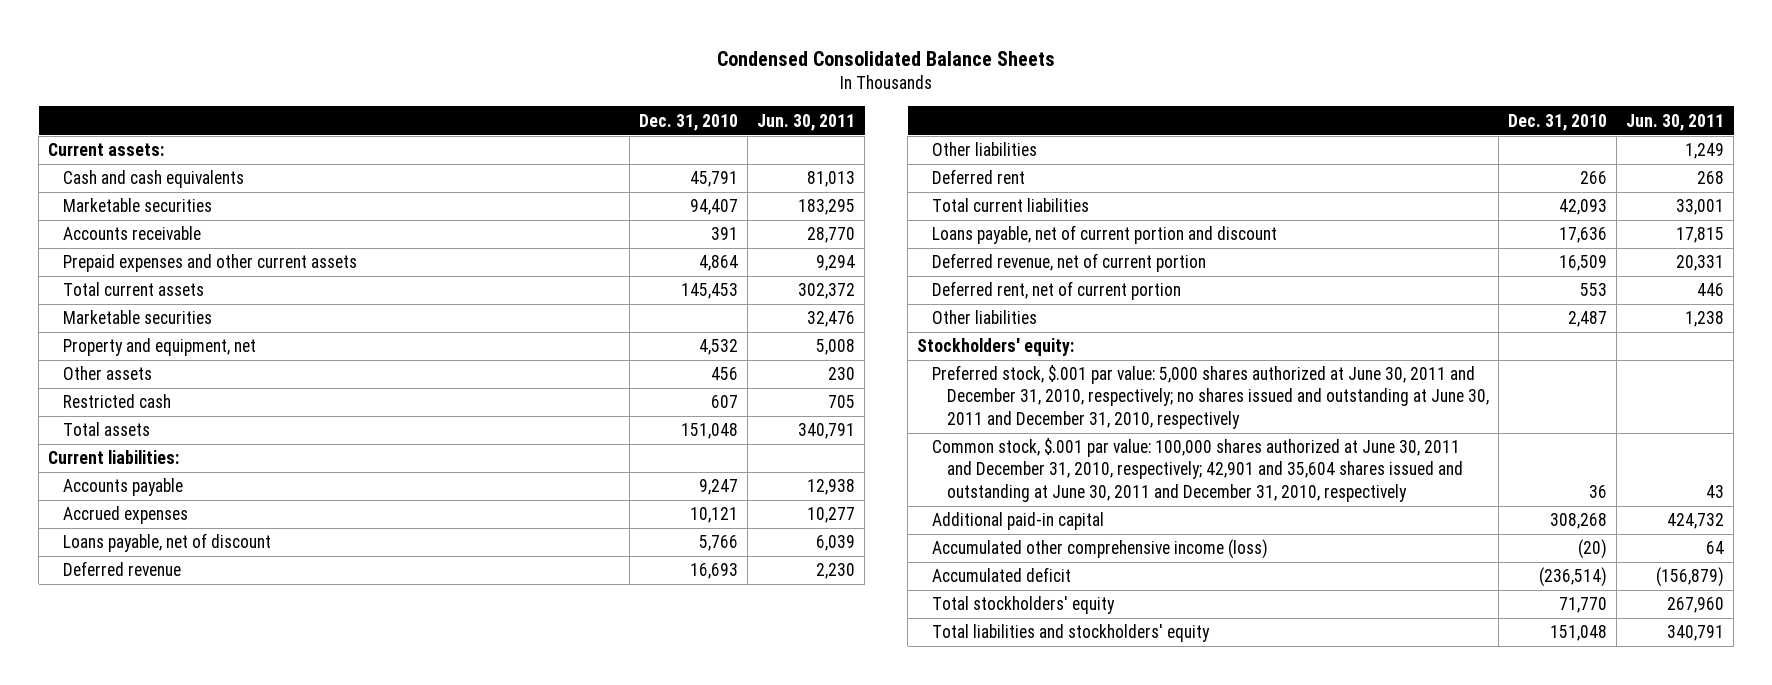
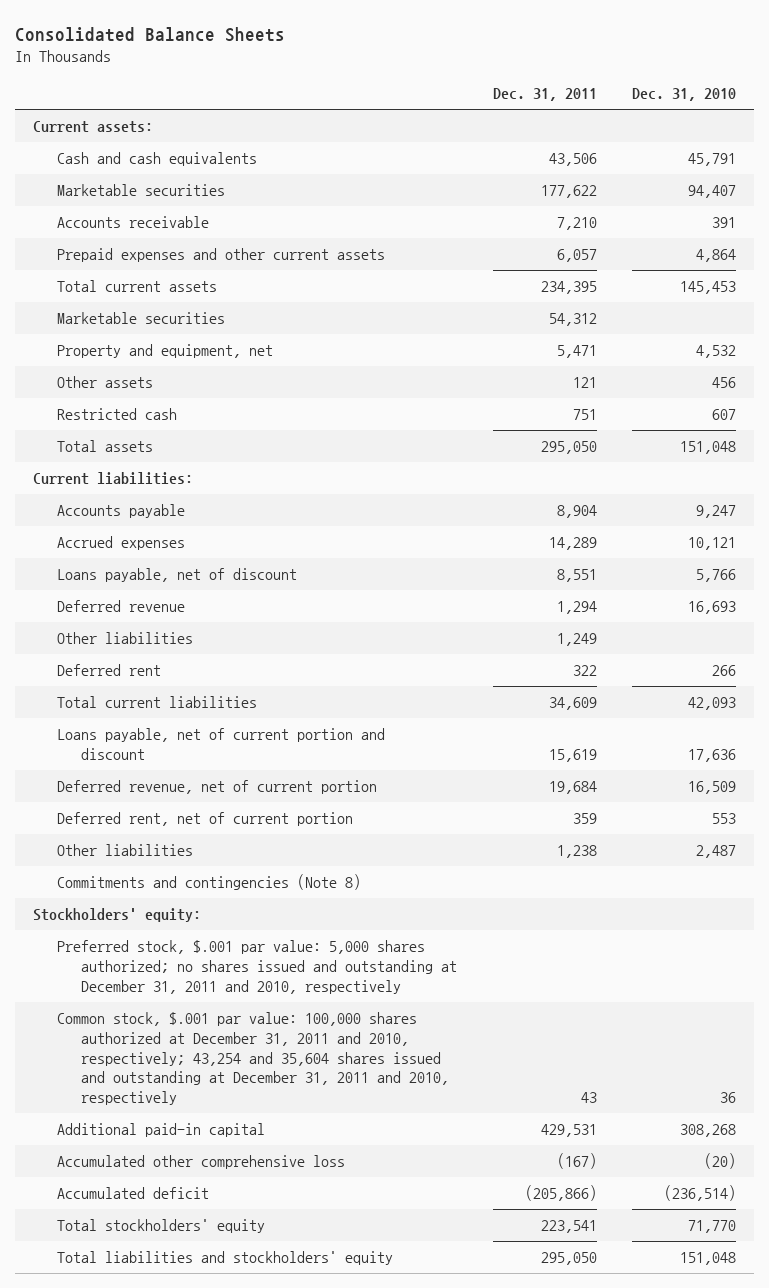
[717,50,1056,66] Condensed Consolidated Balance Sheets -> [14,26,285,42] Consolidated Balance Sheets
[757,113,856,131] Jun. 30, 2011 -> none
none -> [492,88,597,102] Dec. 31, 2011
none -> [56,874,361,891] Commitments and contingencies (Note 8)
[932,365,1489,429] Preferred stock, $.001 par value: 5,000 shares authorized at June 30, 2011 and December 31, 2010, respectively; no shares issued and outstanding at June 30, 2011 and December 31, 2010, respectively -> [56,940,458,994] Preferred stock, $.001 par value: 5,000 shares authorized; no shares issued and outstanding at December 31, 2011 and 2010, respectively
[932,438,1463,502] Common stock, $.001 par value: 100,000 shares authorized at June 30, 2011 and December 31, 2010, respectively; 42,901 and 35,604 shares issued and outstanding at June 30, 2011 and December 31, 2010, respectively -> [56,1012,450,1106] Common stock, $.001 par value: 100,000 shares authorized at December 31, 2011 and 2010, respectively; 43,254 and 35,604 shares issued and outstanding at December 31, 2011 and 2010, respectively
[932,539,1269,560] Accumulated other comprehensive income (loss) -> [56,1155,345,1170] Accumulated other comprehensive loss

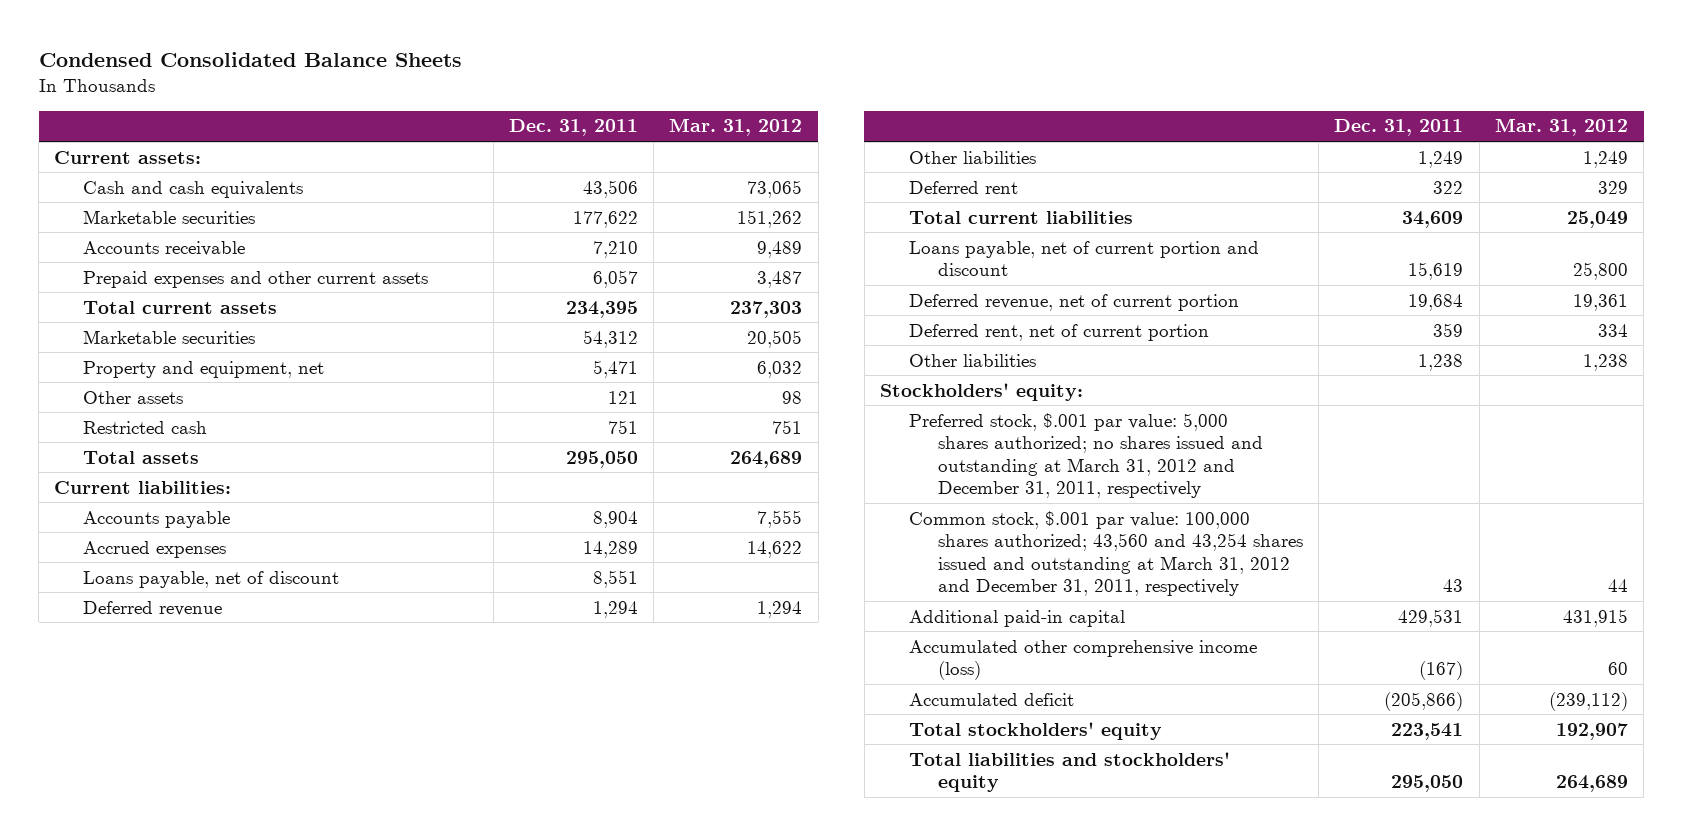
[14,26,285,42] Consolidated Balance Sheets -> [38,52,462,68] Condensed Consolidated Balance Sheets
[632,88,737,102] Dec. 31, 2010 -> none
none -> [669,118,803,137] Mar. 31, 2012
[56,874,361,891] Commitments and contingencies (Note 8) -> none
[56,940,458,994] Preferred stock, $.001 par value: 5,000 shares authorized; no shares issued and outstanding at December 31, 2011 and 2010, respectively -> [908,412,1263,499] Preferred stock, $.001 par value: 5,000 shares authorized; no shares issued and outstanding at March 31, 2012 and December 31, 2011, respectively
[56,1012,450,1106] Common stock, $.001 par value: 100,000 shares authorized at December 31, 2011 and 2010, respectively; 43,254 and 35,604 shares issued and outstanding at December 31, 2011 and 2010, respectively -> [908,510,1303,597] Common stock, $.001 par value: 100,000 shares authorized; 43,560 and 43,254 shares issued and outstanding at March 31, 2012 and December 31, 2011, respectively
[56,1155,345,1170] Accumulated other comprehensive loss -> [908,639,1257,681] Accumulated other comprehensive income (loss)

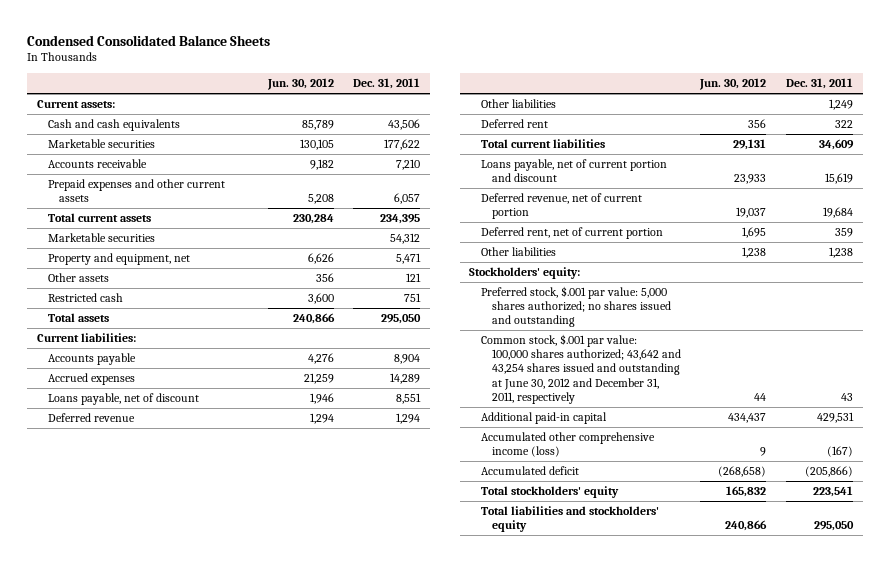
[669,118,803,137] Mar. 31, 2012 -> none
none -> [266,78,334,91] Jun. 30, 2012
[908,412,1263,499] Preferred stock, $.001 par value: 5,000 shares authorized; no shares issued and outstanding at March 31, 2012 and December 31, 2011, respectively -> [480,285,671,328] Preferred stock, $.001 par value: 5,000 shares authorized; no shares issued and outstanding
[908,510,1303,597] Common stock, $.001 par value: 100,000 shares authorized; 43,560 and 43,254 shares issued and outstanding at March 31, 2012 and December 31, 2011, respectively -> [480,333,681,404] Common stock, $.001 par value: 100,000 shares authorized; 43,642 and 43,254 shares issued and outstanding at June 30, 2012 and December 31, 2011, respectively

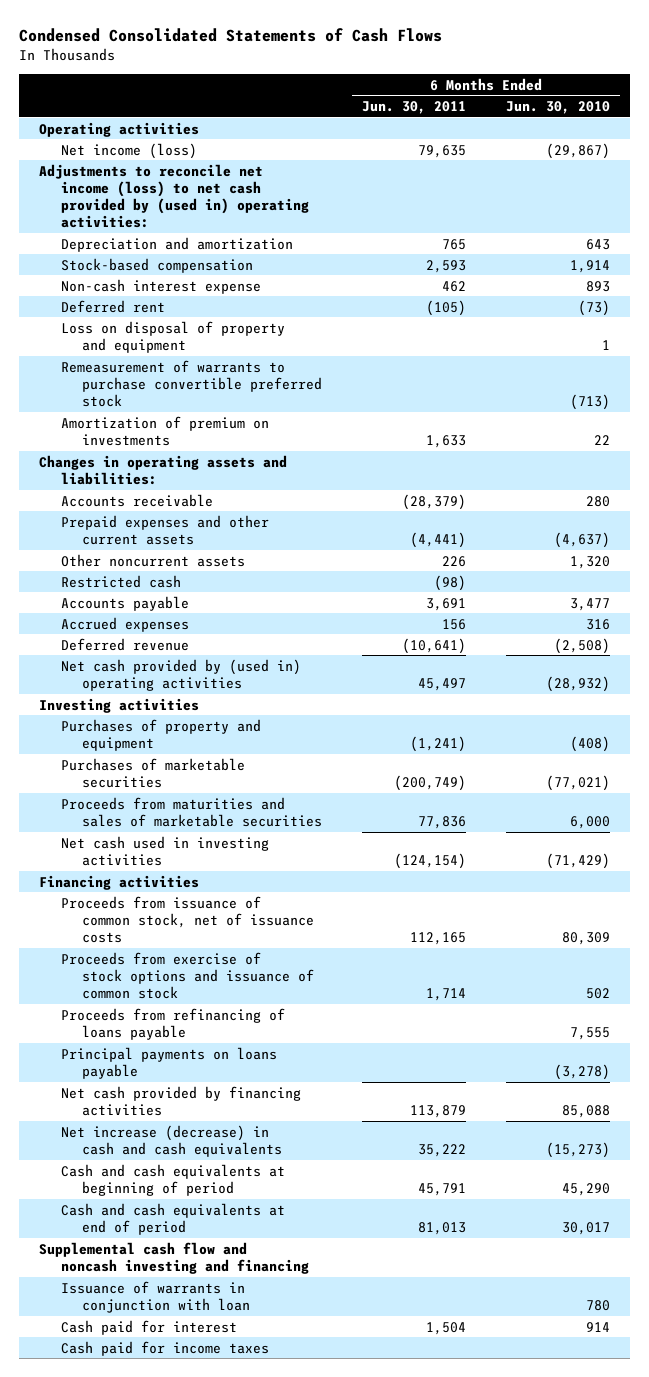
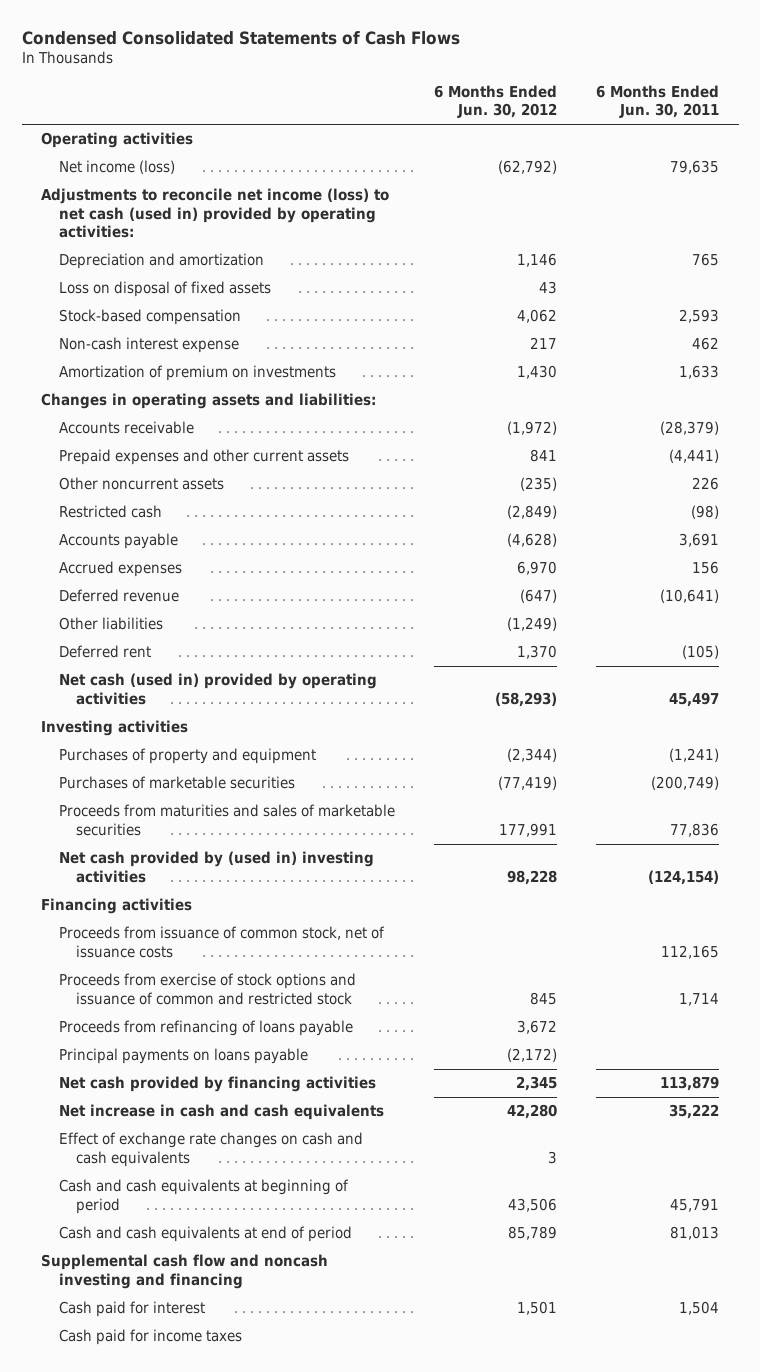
[506,100,611,114] Jun. 30, 2010 -> none
none -> [433,84,557,119] 6 Months Ended Jun. 30, 2012
[39,163,309,229] Adjustments to reconcile net income (loss) to net cash provided by (used in) operating activities: -> [41,188,390,238] Adjustments to reconcile net income (loss) to net cash (used in) provided by operating activities:
none -> [58,281,271,298] Loss on disposal of fixed assets
[60,320,285,353] Loss on disposal of property and equipment -> none
[60,359,323,408] Remeasurement of warrants to purchase convertible preferred stock -> none
none -> [58,617,163,631] Other liabilities
[60,299,165,313] Deferred rent -> [58,645,151,659] Deferred rent
[60,658,301,691] Net cash provided by (used in) operating activities -> [58,673,377,705] Net cash (used in) provided by operating activities
[60,835,269,866] Net cash used in investing activities -> [58,851,374,883] Net cash provided by (used in) investing activities
[60,951,315,1000] Proceeds from exercise of stock options and issuance of common stock -> [58,973,356,1005] Proceeds from exercise of stock options and issuance of common and restricted stock
[60,1124,283,1157] Net increase (decrease) in cash and cash equivalents -> [58,1104,384,1121] Net increase in cash and cash equivalents
none -> [58,1132,363,1167] Effect of exchange rate changes on cash and cash equivalents
[60,1280,251,1313] Issuance of warrants in conjunction with loan -> none

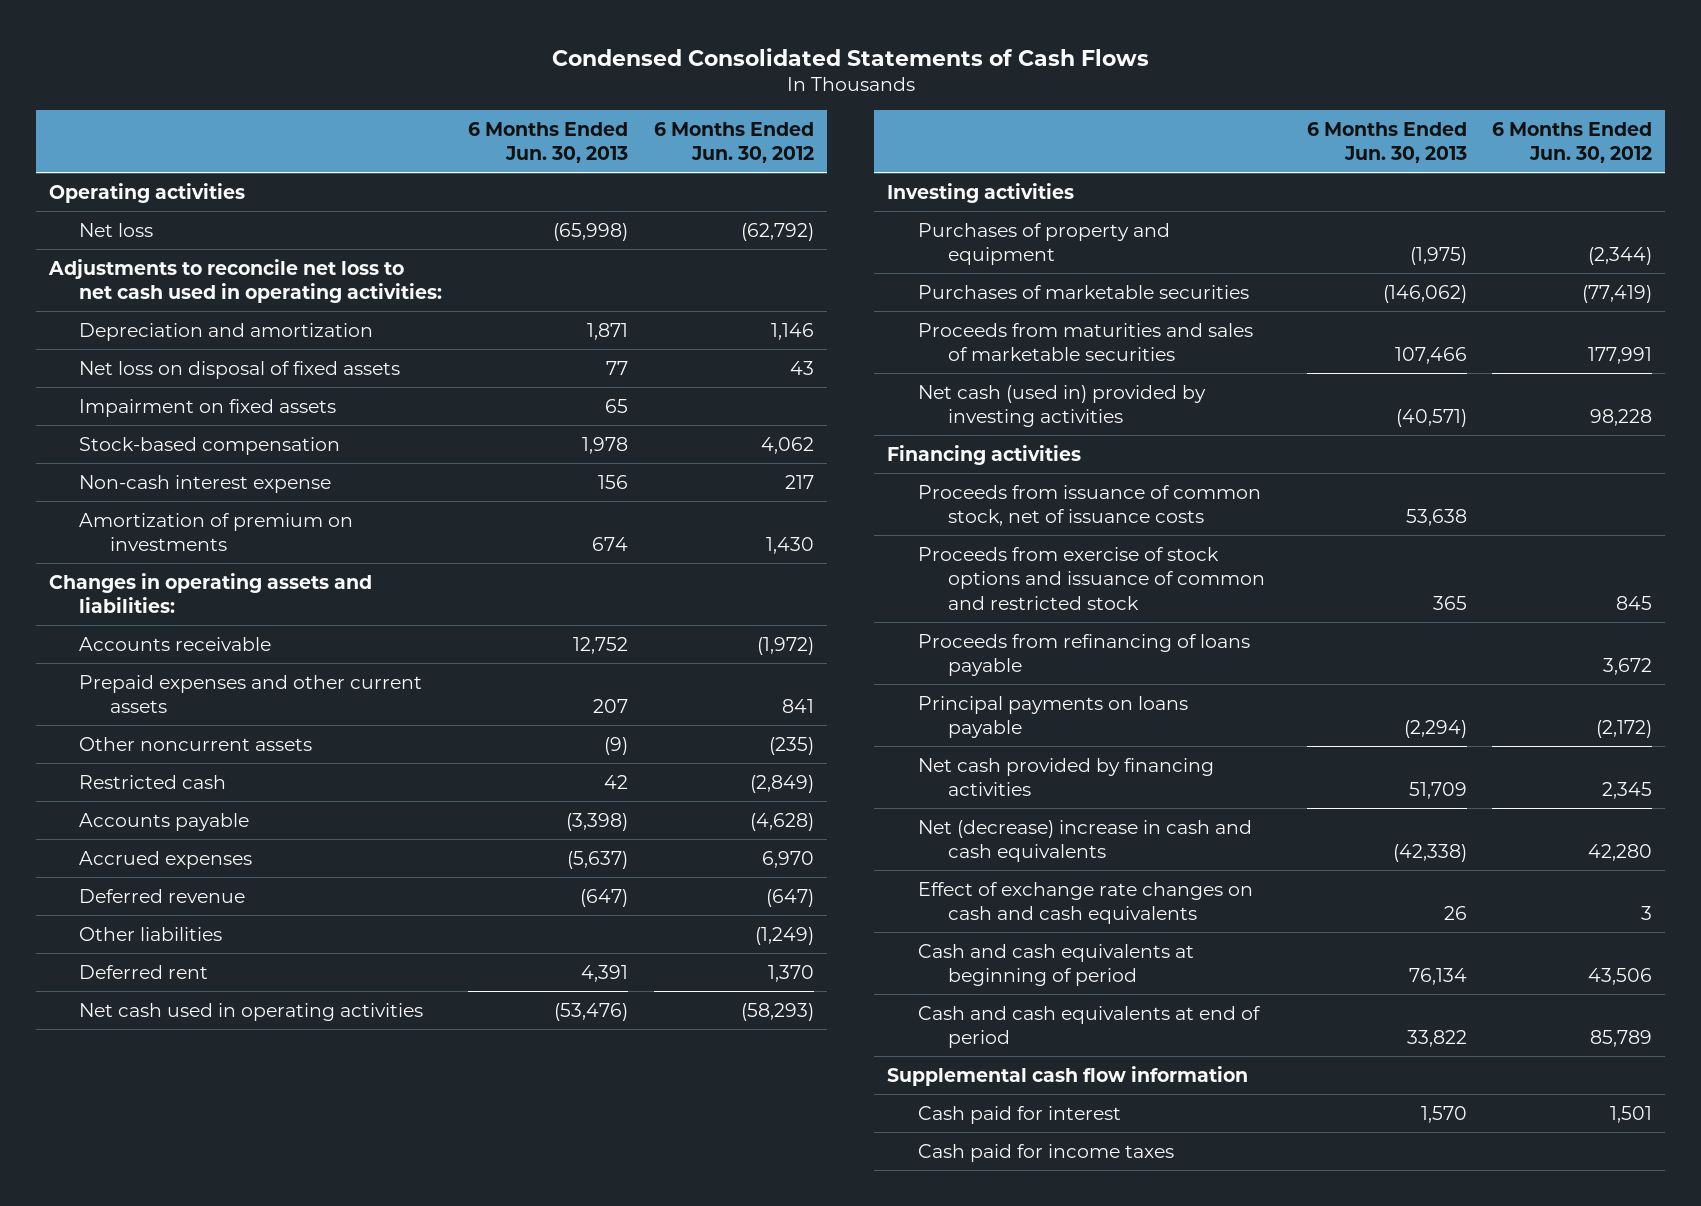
[596,84,720,119] 6 Months Ended Jun. 30, 2011 -> none
none -> [468,121,629,164] 6 Months Ended Jun. 30, 2013
[58,160,175,175] Net income (loss) -> [79,222,154,237] Net loss
[41,188,390,238] Adjustments to reconcile net income (loss) to net cash (used in) provided by operating activities: -> [48,258,443,304] Adjustments to reconcile net loss to net cash used in operating activities:
[58,281,271,298] Loss on disposal of fixed assets -> [79,360,401,379] Net loss on disposal of fixed assets
none -> [79,398,337,417] Impairment on fixed assets
[58,673,377,705] Net cash (used in) provided by operating activities -> [79,1002,424,1021] Net cash used in operating activities
[58,851,374,883] Net cash provided by (used in) investing activities -> [917,384,1206,428] Net cash (used in) provided by investing activities
[58,1104,384,1121] Net increase in cash and cash equivalents -> [917,819,1252,863] Net (decrease) increase in cash and cash equivalents
[41,1254,329,1289] Supplemental cash flow and noncash investing and financing -> [887,1065,1249,1086] Supplemental cash flow information

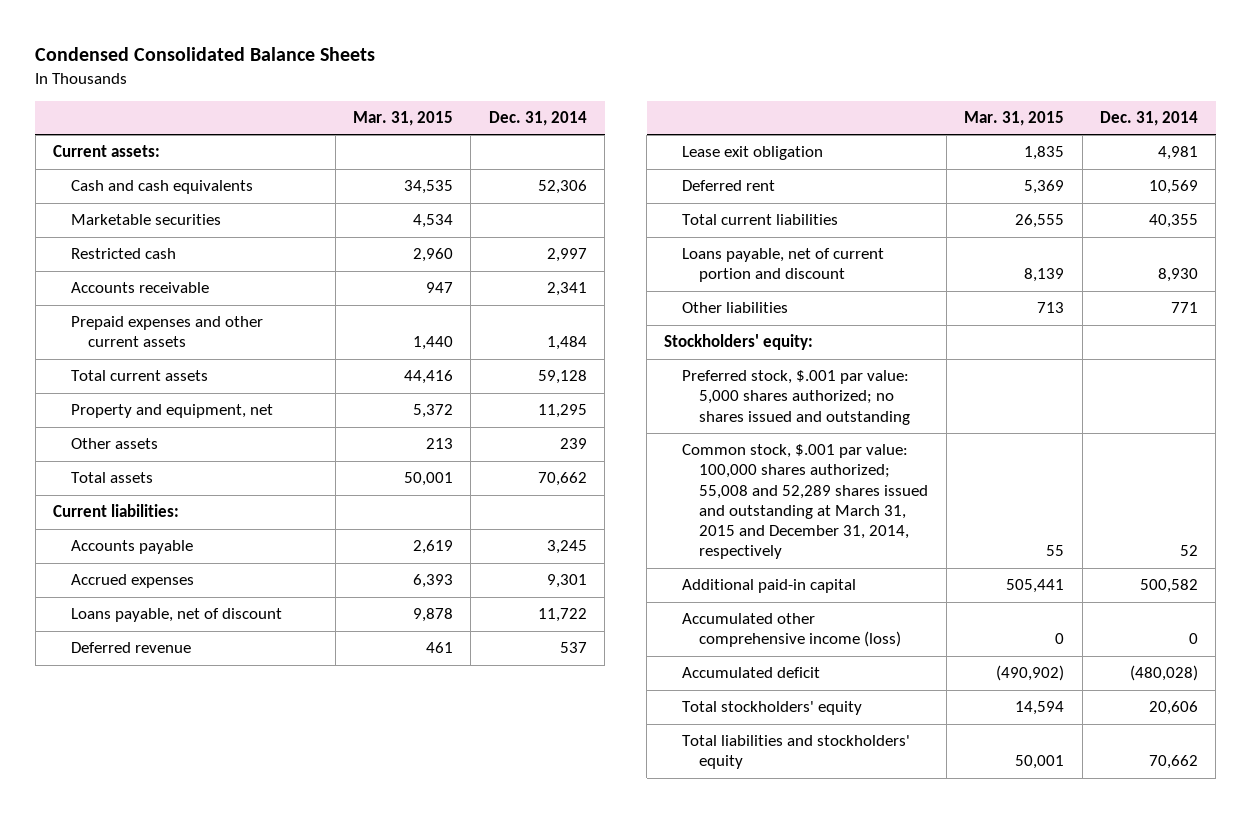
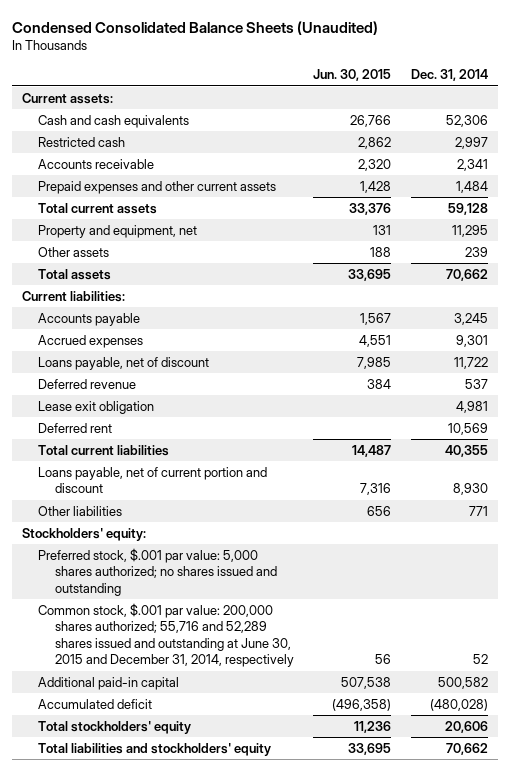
[35,47,376,62] Condensed Consolidated Balance Sheets -> [12,20,379,35] Condensed Consolidated Balance Sheets (Unaudited)
[353,111,454,127] Mar. 31, 2015 -> none
none -> [313,69,392,82] Jun. 30, 2015
[70,214,221,226] Marketable securities -> none
[681,444,929,560] Common stock, $.001 par value: 100,000 shares authorized; 55,008 and 52,289 shares issued and outstanding at March 31, 2015 and December 31, 2014, respectively -> [38,602,294,668] Common stock, $.001 par value: 200,000 shares authorized; 55,716 and 52,289 shares issued and outstanding at June 30, 2015 and December 31, 2014, respectively
[681,613,902,648] Accumulated other comprehensive income (loss) -> none

